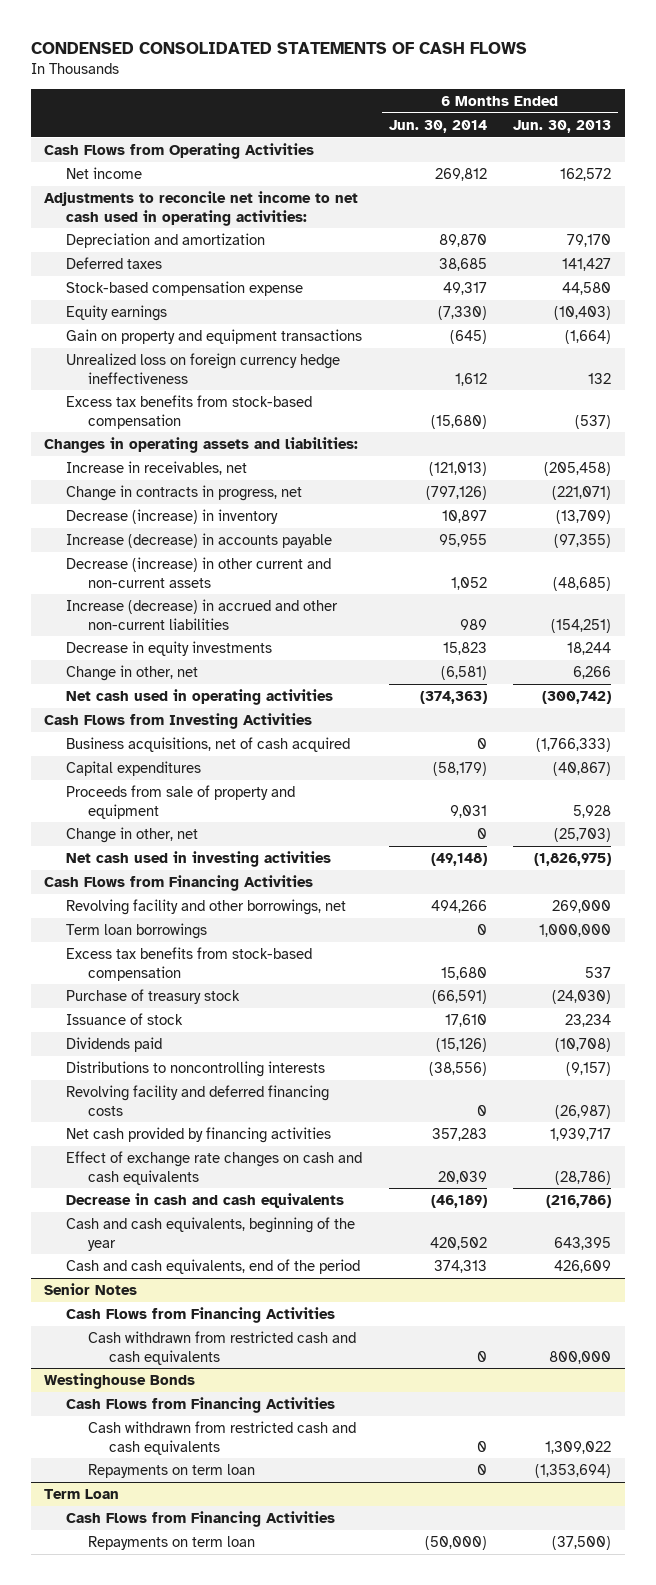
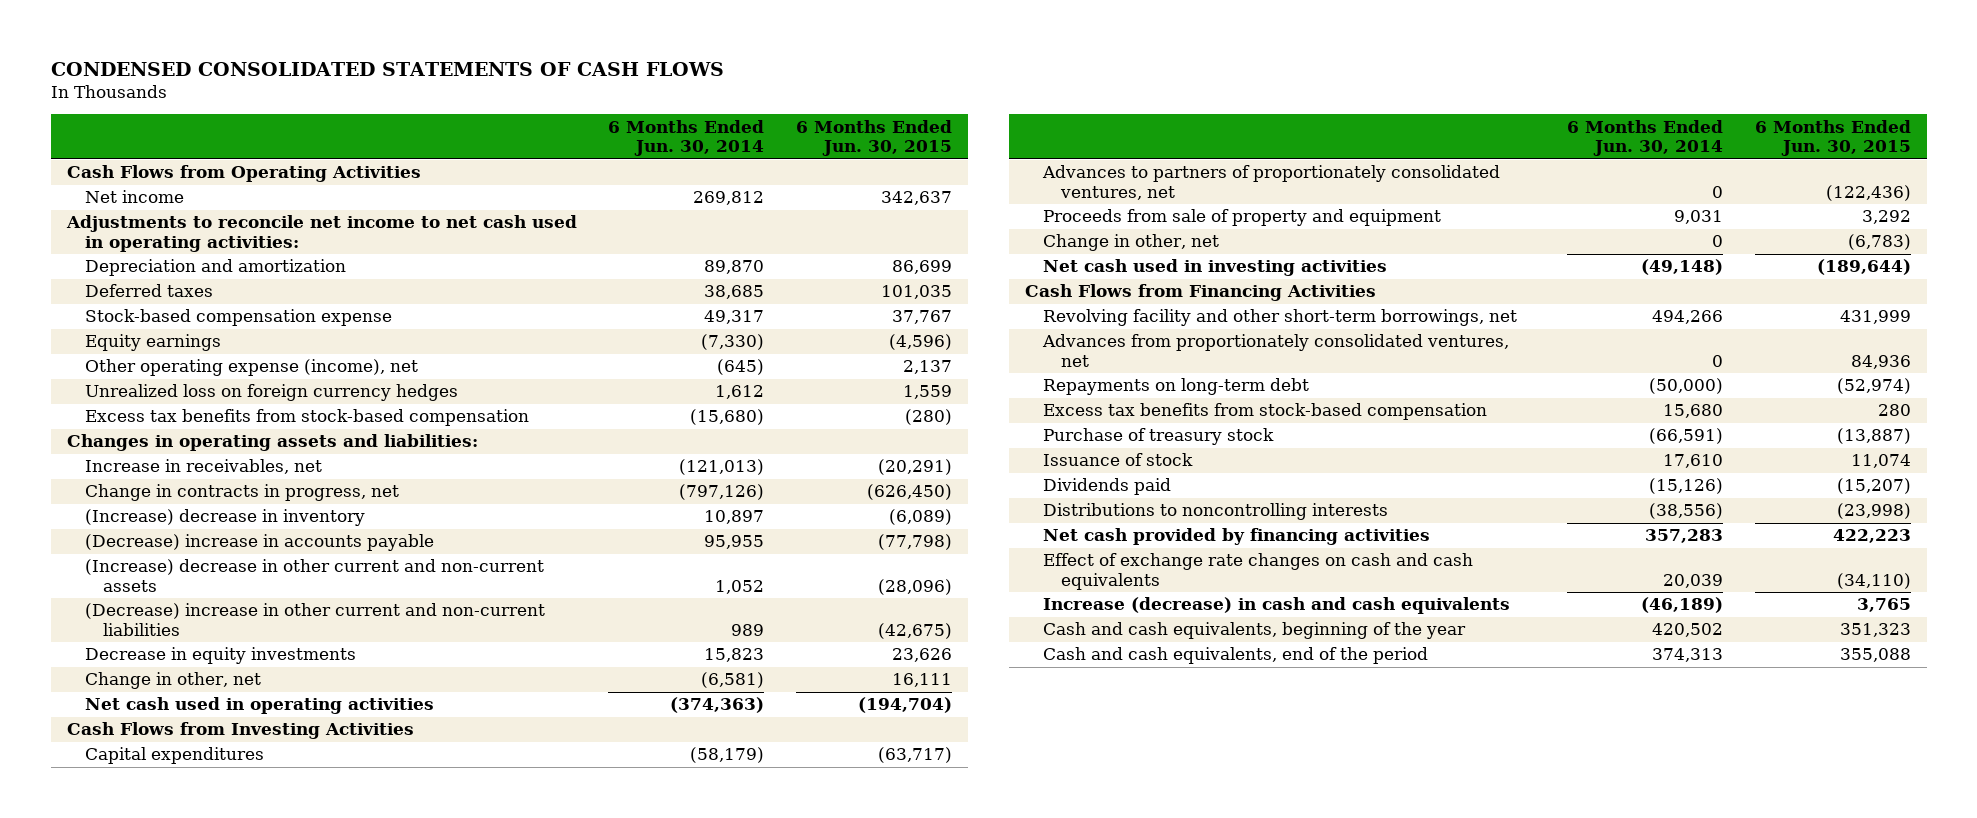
[513,119,612,133] Jun. 30, 2013 -> none
none -> [796,119,953,157] 6 Months Ended Jun. 30, 2015
[66,328,363,344] Gain on property and equipment transactions -> [84,359,418,377] Other operating expense (income), net
[66,352,341,384] Unrealized loss on foreign currency hedge ineffectiveness -> [84,384,458,402] Unrealized loss on foreign currency hedges
[66,508,279,524] Decrease (increase) in inventory -> [84,509,365,527] (Increase) decrease in inventory
[66,532,333,548] Increase (decrease) in accounts payable -> [84,534,434,552] (Decrease) increase in accounts payable
[66,556,332,588] Decrease (increase) in other current and non-current assets -> [84,559,544,593] (Increase) decrease in other current and non-current assets
[66,598,339,630] Increase (decrease) in accrued and other non-current liabilities -> [84,603,545,637] (Decrease) increase in other current and non-current liabilities
[66,736,351,752] Business acquisitions, net of cash acquired -> none
none -> [1042,165,1501,201] Advances to partners of proportionately consolidated ventures, net
[66,922,208,939] Term loan borrowings -> none
[66,898,347,915] Revolving facility and other borrowings, net -> [1043,309,1518,327] Revolving facility and other short-term borrowings, net
none -> [1042,334,1510,368] Advances from proportionately consolidated ventures, net
none -> [1043,378,1310,396] Repayments on long-term debt
[66,1084,330,1116] Revolving facility and deferred financing costs -> none
[66,1192,345,1208] Decrease in cash and cash equivalents -> [1043,597,1511,615] Increase (decrease) in cash and cash equivalents
[44,1282,138,1295] Senior Notes -> none
[66,1306,336,1323] Cash Flows from Financing Activities -> none
[87,1330,356,1365] Cash withdrawn from restricted cash and cash equivalents -> none
[44,1372,196,1389] Westinghouse Bonds -> none
[66,1396,336,1413] Cash Flows from Financing Activities -> none
[87,1420,356,1455] Cash withdrawn from restricted cash and cash equivalents -> none
[87,1463,255,1478] Repayments on term loan -> none
[44,1488,120,1499] Term Loan -> none
[66,1510,336,1527] Cash Flows from Financing Activities -> none
[87,1535,255,1550] Repayments on term loan -> none

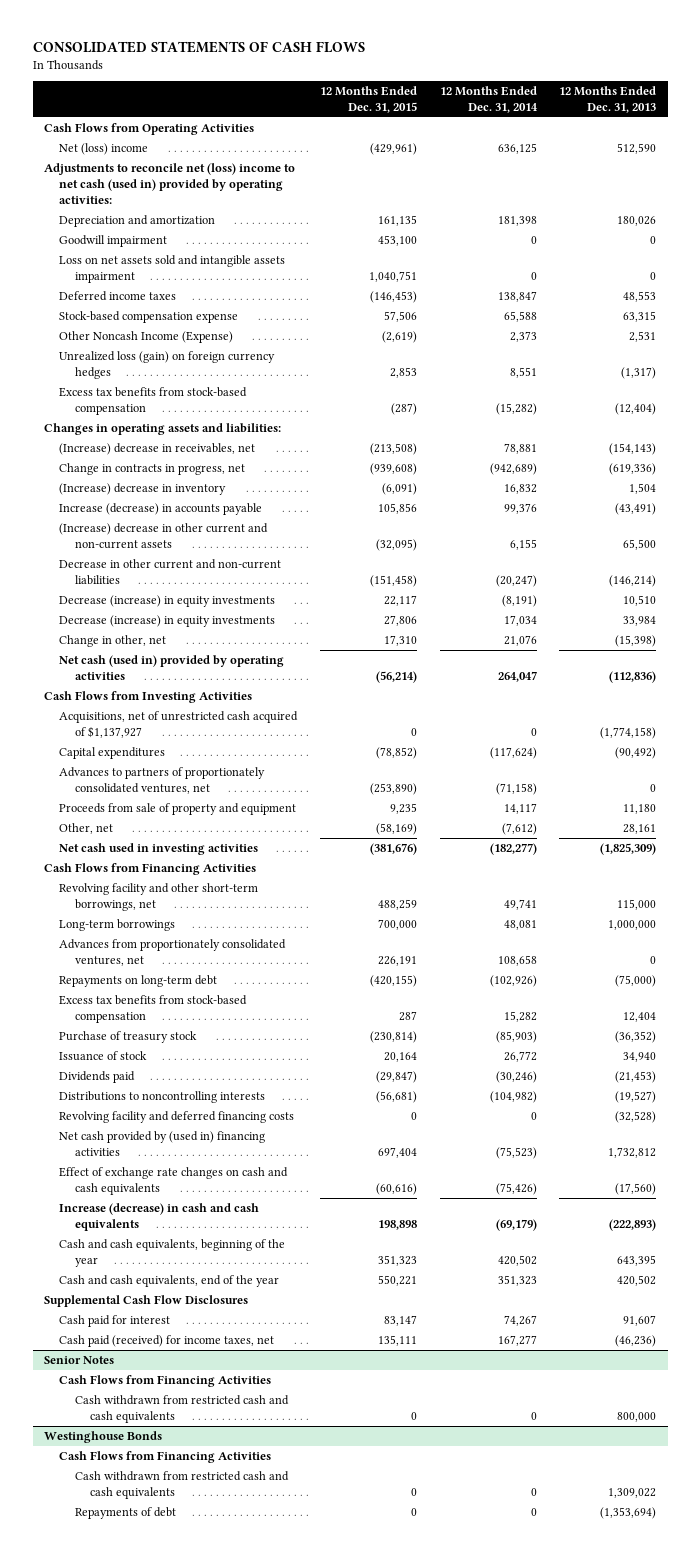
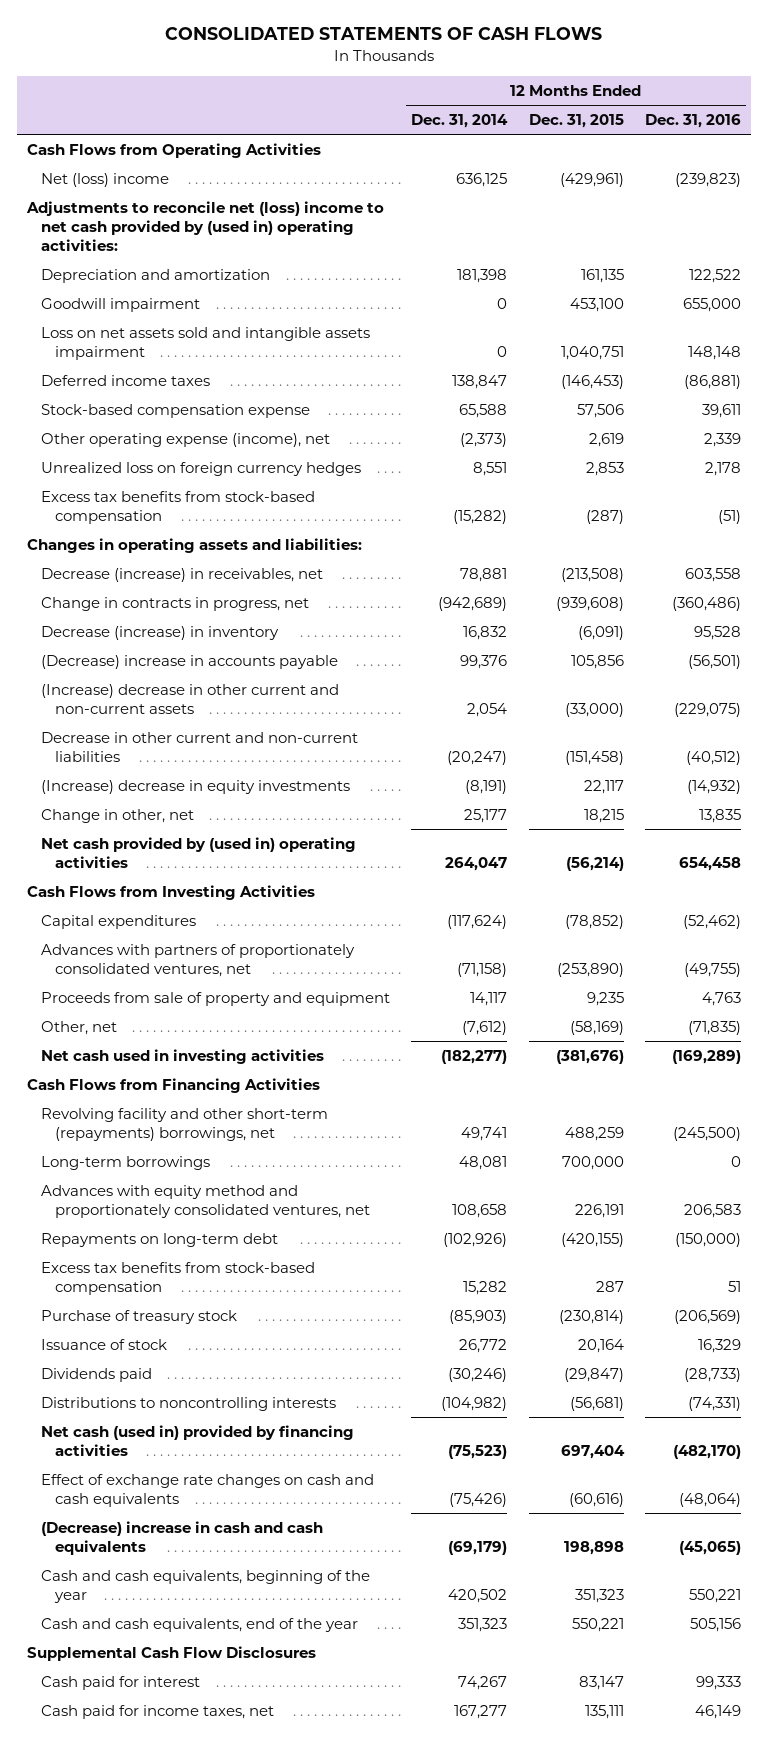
[559,86,657,113] 12 Months Ended Dec. 31, 2013 -> none
none -> [644,113,741,128] Dec. 31, 2016
[43,163,295,204] Adjustments to reconcile net (loss) income to net cash (used in) provided by operating activities: -> [26,200,385,251] Adjustments to reconcile net (loss) income to net cash provided by (used in) operating activities:
[59,331,234,344] Other Noncash Income (Expense) -> [41,432,331,447] Other operating expense (income), net
[381,331,417,344] (2,619) -> [588,432,624,447] 2,619
[509,331,537,343] 2,373 -> [460,432,508,447] (2,373)
[59,351,276,379] Unrealized loss (gain) on foreign currency hedges -> [41,461,362,476] Unrealized loss on foreign currency hedges
[59,443,256,456] (Increase) decrease in receivables, net -> [41,567,324,582] Decrease (increase) in receivables, net
[59,483,227,496] (Increase) decrease in inventory -> [41,625,280,640] Decrease (increase) in inventory
[59,503,263,516] Increase (decrease) in accounts payable -> [41,654,339,669] (Decrease) increase in accounts payable
[375,538,417,551] (32,095) -> [564,702,624,717] (33,000)
[509,538,537,550] 6,155 -> [467,702,508,717] 2,054
[59,615,276,628] Decrease (increase) in equity investments -> none
[59,595,276,608] Decrease (increase) in equity investments -> [41,779,351,794] (Increase) decrease in equity investments
[383,635,417,647] 17,310 -> [583,808,624,823] 18,215
[503,635,537,647] 21,076 -> [464,808,508,823] 25,177
[59,655,285,680] Net cash (used in) provided by operating activities -> [41,836,357,868] Net cash provided by (used in) operating activities
[59,711,299,738] Acquisitions, net of unrestricted cash acquired of $1,137,927 -> none
[59,767,266,794] Advances to partners of proportionately consolidated ventures, net -> [41,943,356,977] Advances with partners of proportionately consolidated ventures, net
[59,883,259,911] Revolving facility and other short-term borrowings, net -> [41,1107,329,1141] Revolving facility and other short-term (repayments) borrowings, net
[59,939,287,966] Advances from proportionately consolidated ventures, net -> [41,1184,370,1218] Advances with equity method and proportionately consolidated ventures, net
[59,1111,295,1124] Revolving facility and deferred financing costs -> none
[59,1131,266,1156] Net cash provided by (used in) financing activities -> [41,1424,355,1456] Net cash (used in) provided by financing activities
[59,1203,260,1231] Increase (decrease) in cash and cash equivalents -> [41,1520,324,1555] (Decrease) increase in cash and cash equivalents
[43,1356,114,1365] Senior Notes -> none
[59,1375,272,1388] Cash Flows from Financing Activities -> none
[74,1395,289,1423] Cash withdrawn from restricted cash and cash equivalents -> none
[43,1431,162,1444] Westinghouse Bonds -> none
[59,1451,272,1464] Cash Flows from Financing Activities -> none
[74,1471,289,1499] Cash withdrawn from restricted cash and cash equivalents -> none
[74,1507,176,1520] Repayments of debt -> none
[59,1335,275,1348] Cash paid (received) for income taxes, net -> [41,1704,275,1719] Cash paid for income taxes, net

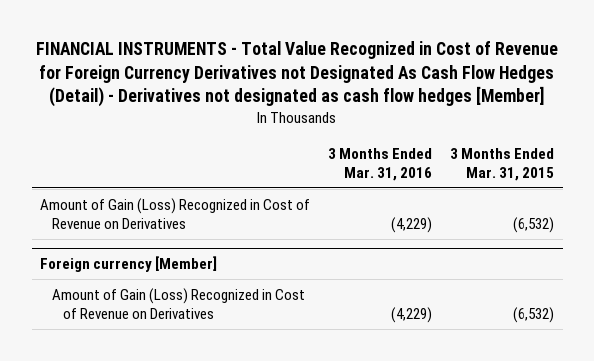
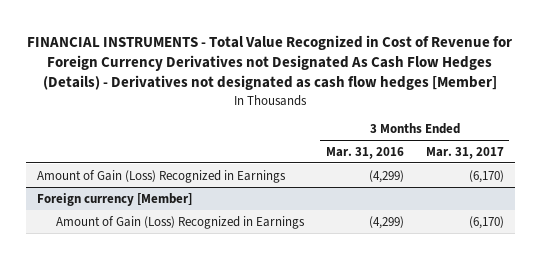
[36,41,559,108] FINANCIAL INSTRUMENTS - Total Value Recognized in Cost of Revenue for Foreign Currency Derivatives not Designated As Cash Flow Hedges (Detail) - Derivatives not designated as cash flow hedges [Member] -> [27,34,513,90] FINANCIAL INSTRUMENTS - Total Value Recognized in Cost of Revenue for Foreign Currency Derivatives not Designated As Cash Flow Hedges (Details) - Derivatives not designated as cash flow hedges [Member]
[449,147,554,181] 3 Months Ended Mar. 31, 2015 -> none
none -> [425,146,504,159] Mar. 31, 2017
[40,197,311,229] Amount of Gain (Loss) Recognized in Cost of Revenue on Derivatives -> [37,169,287,183] Amount of Gain (Loss) Recognized in Earnings
[391,216,433,233] (4,229) -> [368,169,404,183] (4,299)
[51,287,305,319] Amount of Gain (Loss) Recognized in Cost of Revenue on Derivatives -> [55,215,305,229] Amount of Gain (Loss) Recognized in Earnings
[391,306,433,323] (4,229) -> [368,215,404,229] (4,299)

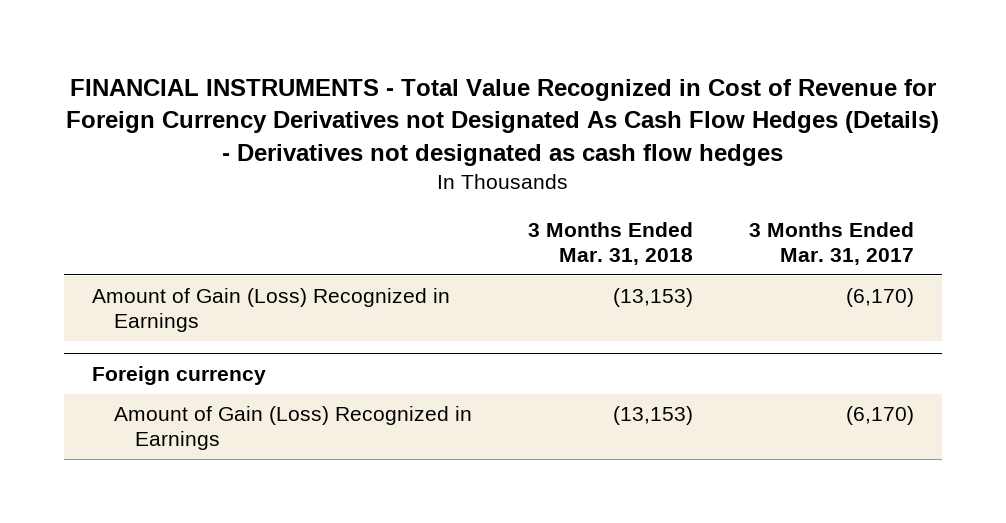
[27,34,513,90] FINANCIAL INSTRUMENTS - Total Value Recognized in Cost of Revenue for Foreign Currency Derivatives not Designated As Cash Flow Hedges (Details) - Derivatives not designated as cash flow hedges [Member] -> [65,78,939,166] FINANCIAL INSTRUMENTS - Total Value Recognized in Cost of Revenue for Foreign Currency Derivatives not Designated As Cash Flow Hedges (Details) - Derivatives not designated as cash flow hedges
[325,146,404,159] Mar. 31, 2016 -> none
none -> [527,222,693,265] 3 Months Ended Mar. 31, 2018
[37,192,193,206] Foreign currency [Member] -> [91,365,266,385] Foreign currency

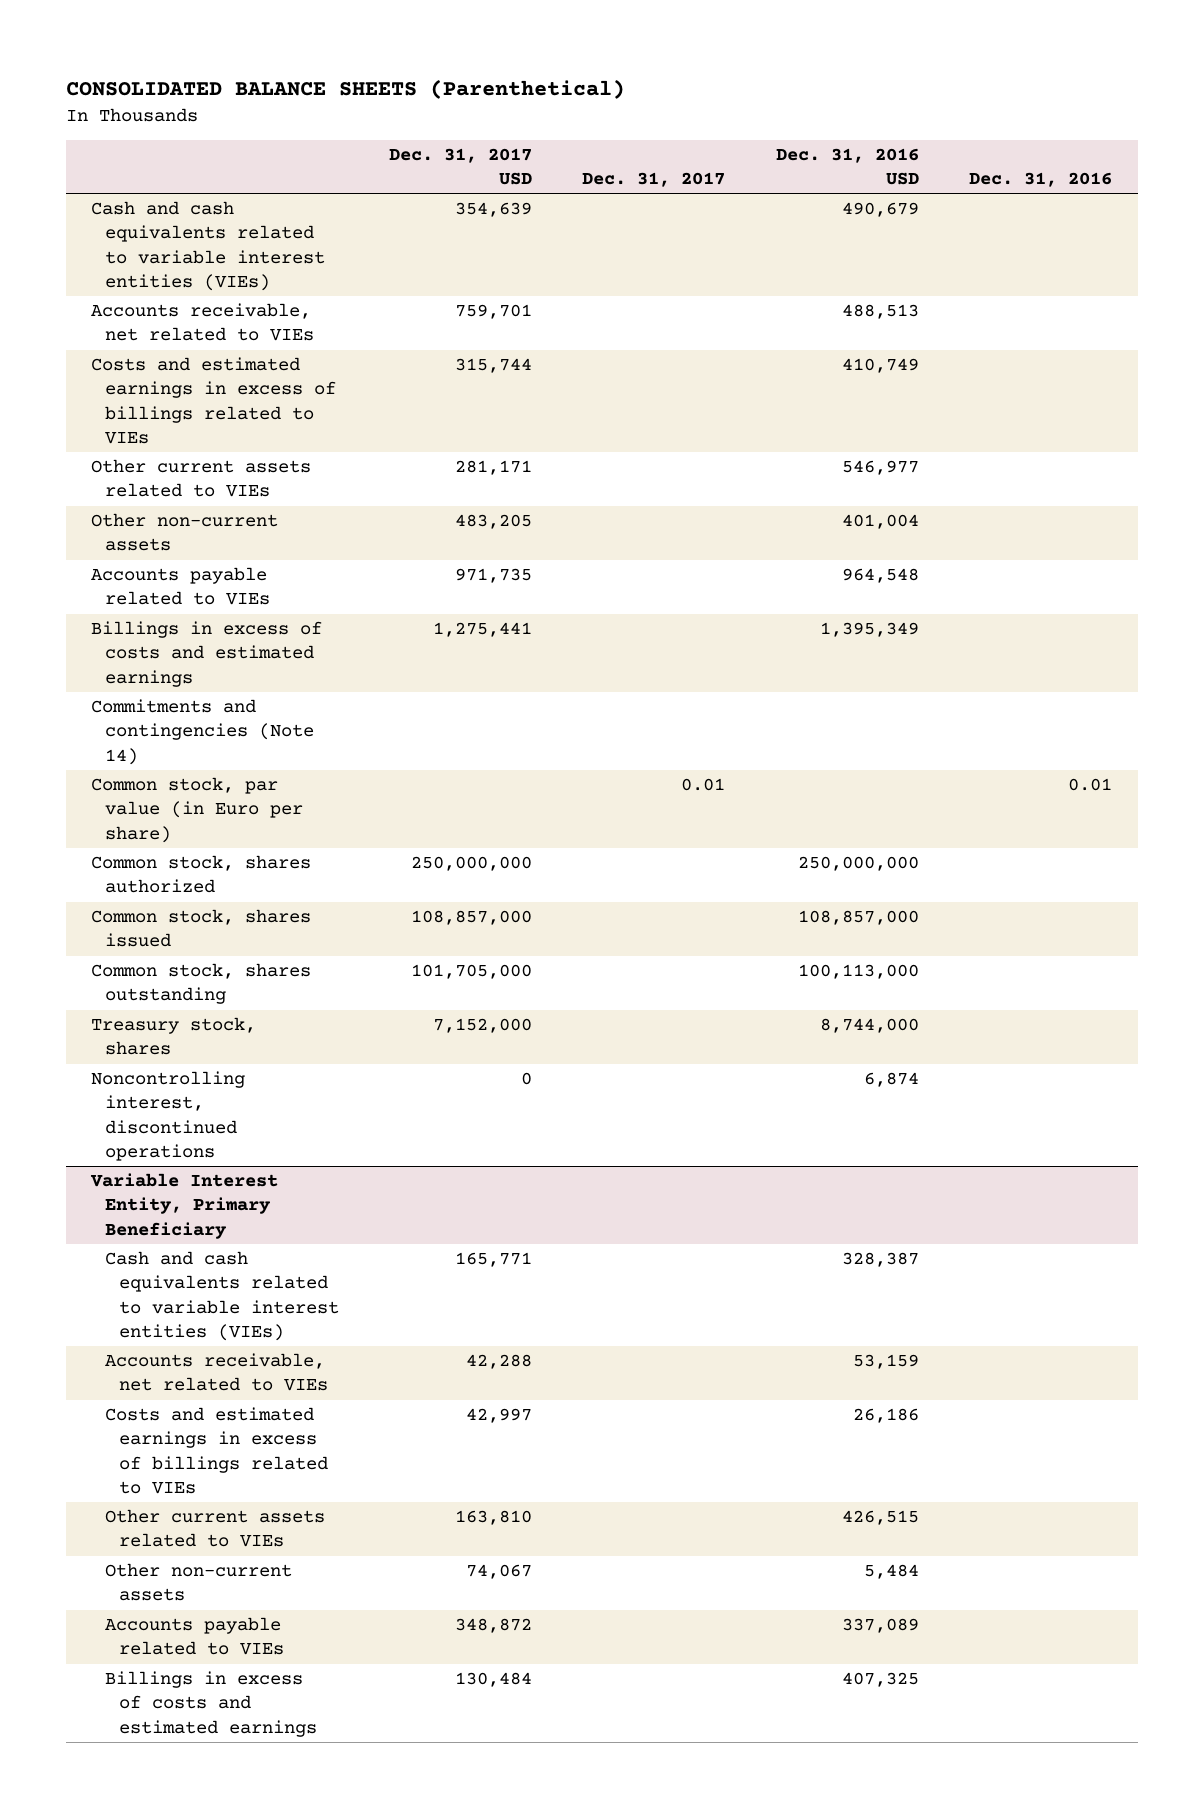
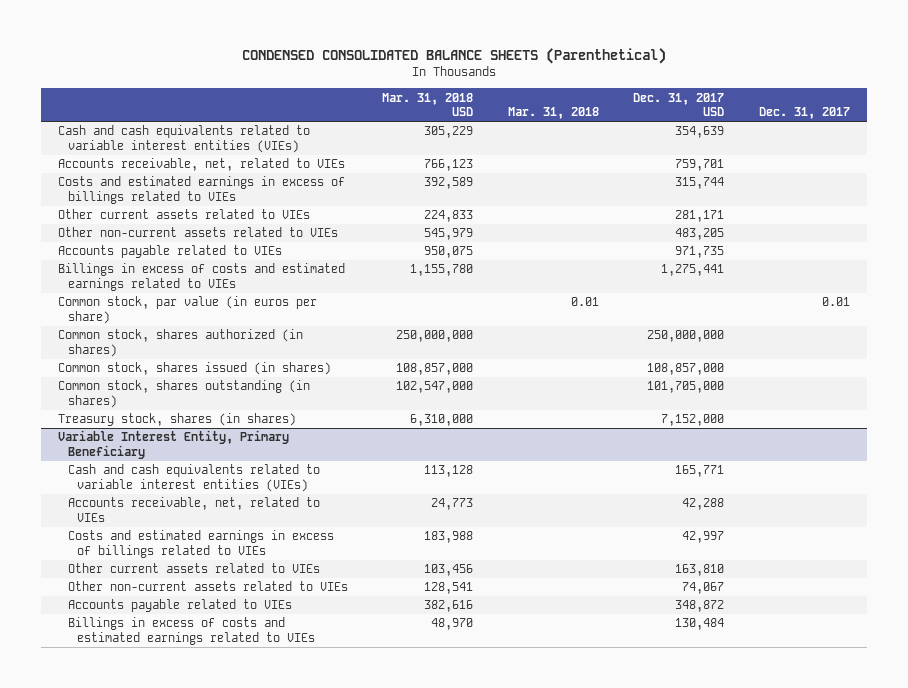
[65,79,625,100] CONSOLIDATED BALANCE SHEETS (Parenthetical) -> [242,47,667,64] CONDENSED CONSOLIDATED BALANCE SHEETS (Parenthetical)
[775,147,919,186] Dec. 31, 2016 USD -> none
[969,172,1113,188] Dec. 31, 2016 -> none
none -> [382,92,474,117] Mar. 31, 2018 USD
none -> [507,107,599,120] Mar. 31, 2018
[90,303,314,342] Accounts receivable, net related to VIEs -> [58,158,346,172] Accounts receivable, net, related to VIEs
[90,513,278,552] Other non-current assets -> [58,227,339,238] Other non-current assets related to VIEs
[90,699,314,765] Commitments and contingencies (Note 14) -> none
[90,1071,245,1161] Noncontrolling interest, discontinued operations -> none
[90,621,322,687] Billings in excess of costs and estimated earnings -> [58,263,346,291] Billings in excess of costs and estimated earnings related to VIEs
[90,777,303,843] Common stock, par value (in Euro per share) -> [58,296,318,324] Common stock, par value (in euros per share)
[90,855,311,894] Common stock, shares authorized -> [58,329,304,357] Common stock, shares authorized (in shares)
[90,909,311,948] Common stock, shares issued -> [58,362,332,376] Common stock, shares issued (in shares)
[90,963,311,1005] Common stock, shares outstanding -> [58,380,311,408] Common stock, shares outstanding (in shares)
[90,1017,256,1056] Treasury stock, shares -> [58,413,297,427] Treasury stock, shares (in shares)
[104,1353,328,1392] Accounts receivable, net related to VIEs -> [67,497,320,522] Accounts receivable, net, related to VIEs
[104,1563,292,1602] Other non-current assets -> [67,581,348,592] Other non-current assets related to VIEs
[104,1671,317,1737] Billings in excess of costs and estimated earnings -> [67,617,315,645] Billings in excess of costs and estimated earnings related to VIEs

